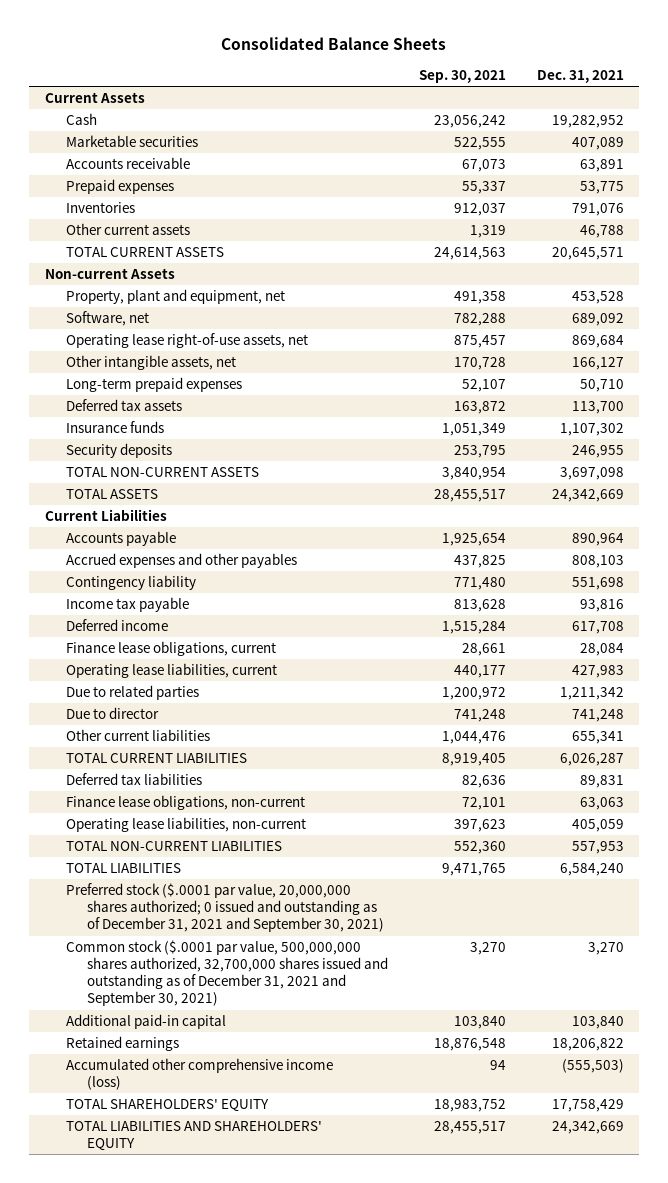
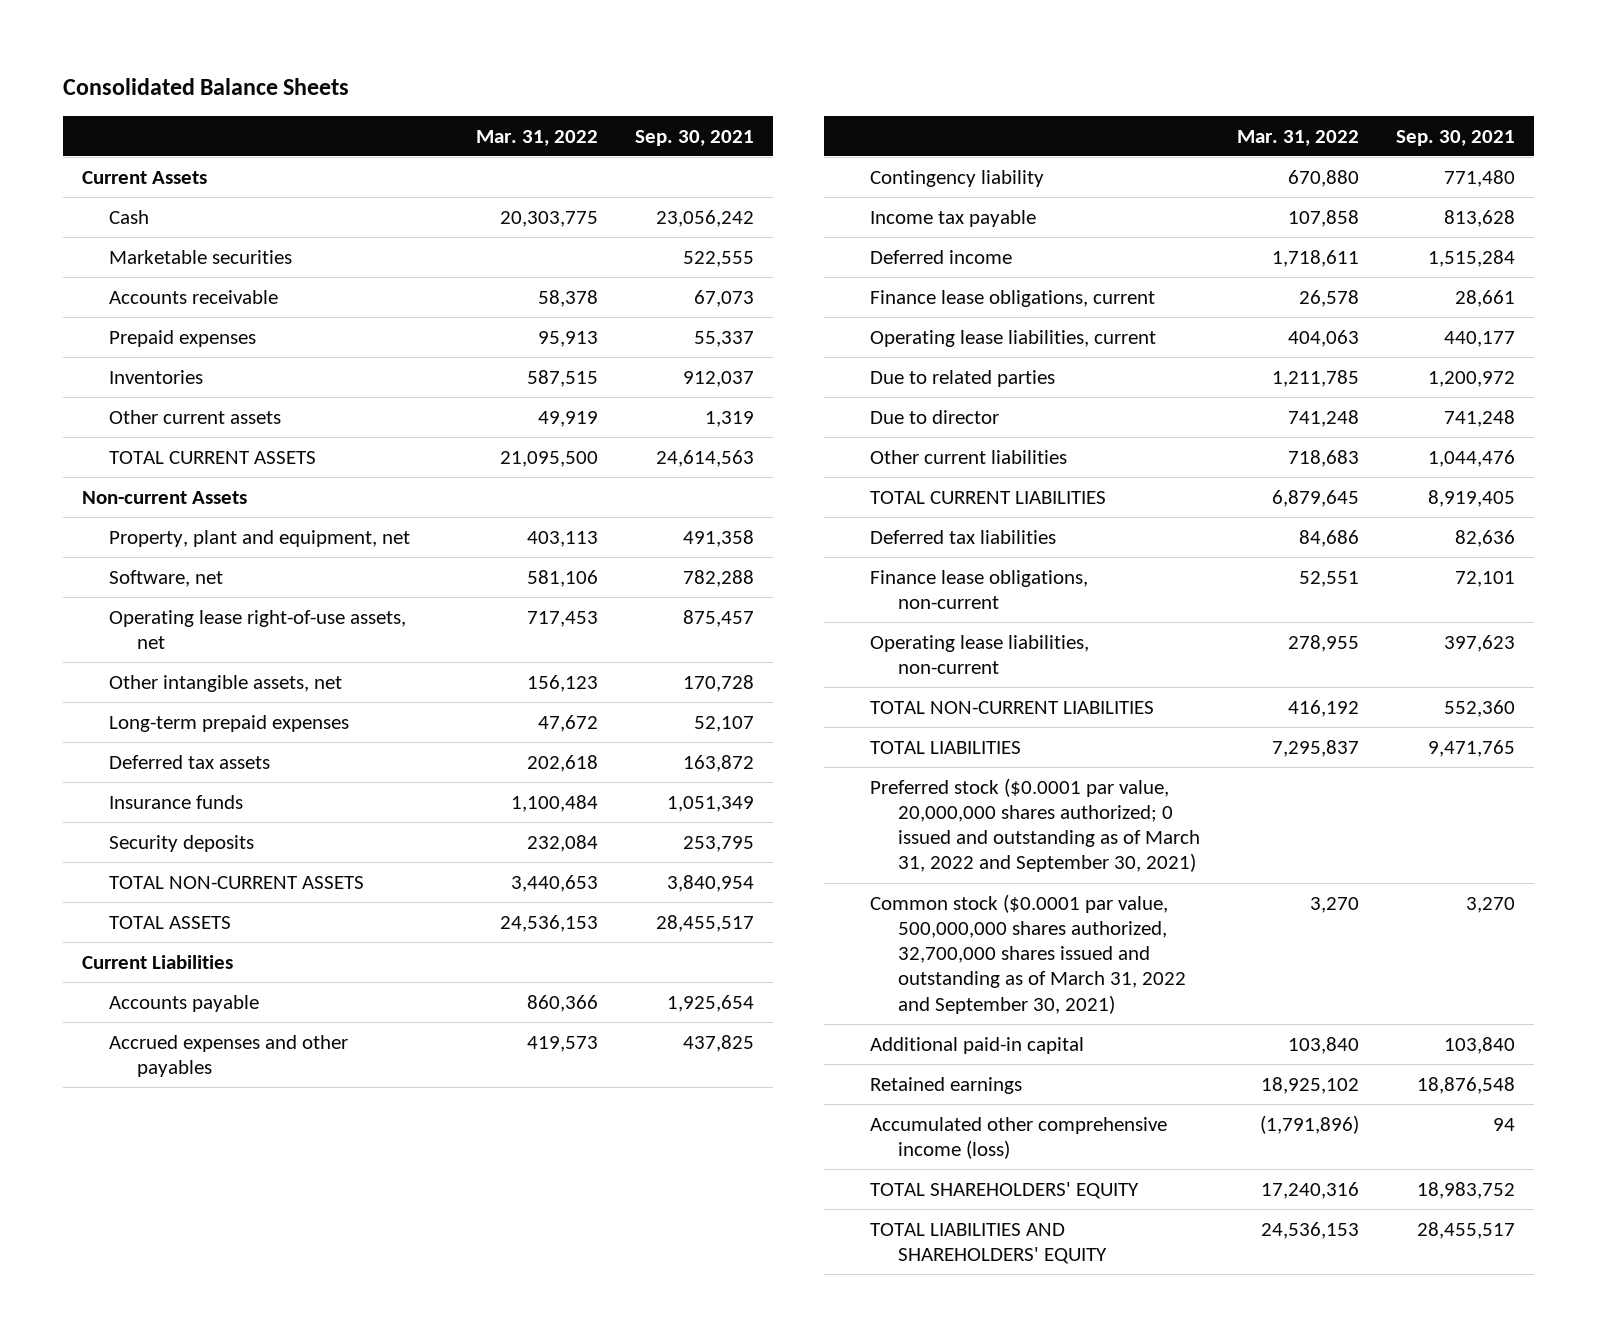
[536,69,624,83] Dec. 31, 2021 -> none
none -> [475,129,598,146] Mar. 31, 2022
[65,883,385,933] Preferred stock ($.0001 par value, 20,000,000 shares authorized; 0 issued and outstanding as of December 31, 2021 and September 30, 2021) -> [870,777,1200,873] Preferred stock ($0.0001 par value, 20,000,000 shares authorized; 0 issued and outstanding as of March 31, 2022 and September 30, 2021)
[65,940,389,1007] Common stock ($.0001 par value, 500,000,000 shares authorized, 32,700,000 shares issued and outstanding as of December 31, 2021 and September 30, 2021) -> [870,893,1186,1014] Common stock ($0.0001 par value, 500,000,000 shares authorized, 32,700,000 shares issued and outstanding as of March 31, 2022 and September 30, 2021)

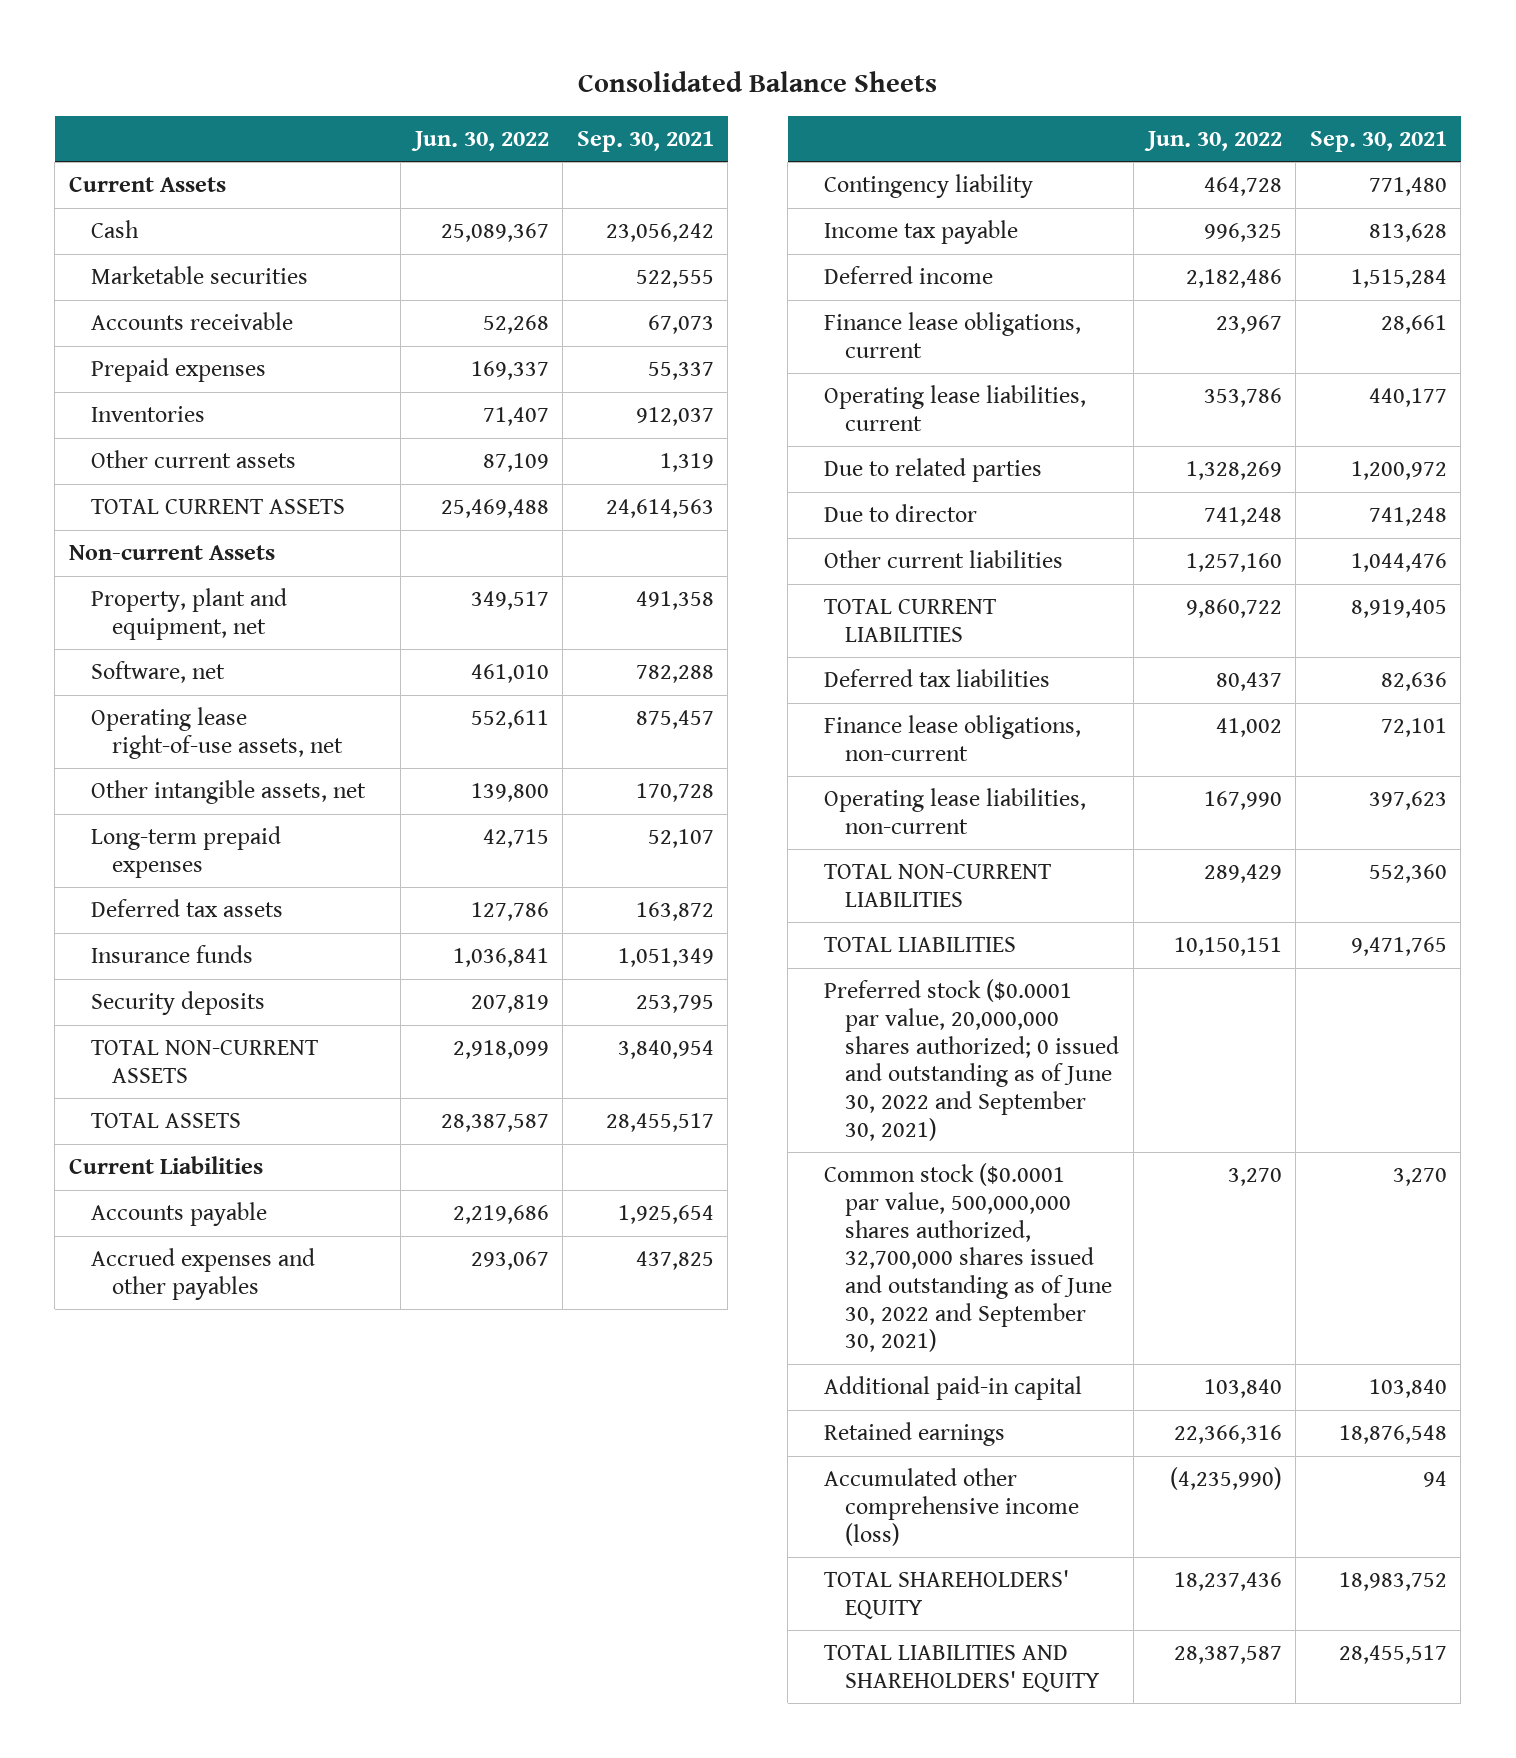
[475,129,598,146] Mar. 31, 2022 -> none
none -> [410,131,549,152] Jun. 30, 2022
[870,777,1200,873] Preferred stock ($0.0001 par value, 20,000,000 shares authorized; 0 issued and outstanding as of March 31, 2022 and September 30, 2021) -> [823,979,1120,1141] Preferred stock ($0.0001 par value, 20,000,000 shares authorized; 0 issued and outstanding as of June 30, 2022 and September 30, 2021)
[870,893,1186,1014] Common stock ($0.0001 par value, 500,000,000 shares authorized, 32,700,000 shares issued and outstanding as of March 31, 2022 and September 30, 2021) -> [823,1163,1113,1353] Common stock ($0.0001 par value, 500,000,000 shares authorized, 32,700,000 shares issued and outstanding as of June 30, 2022 and September 30, 2021)

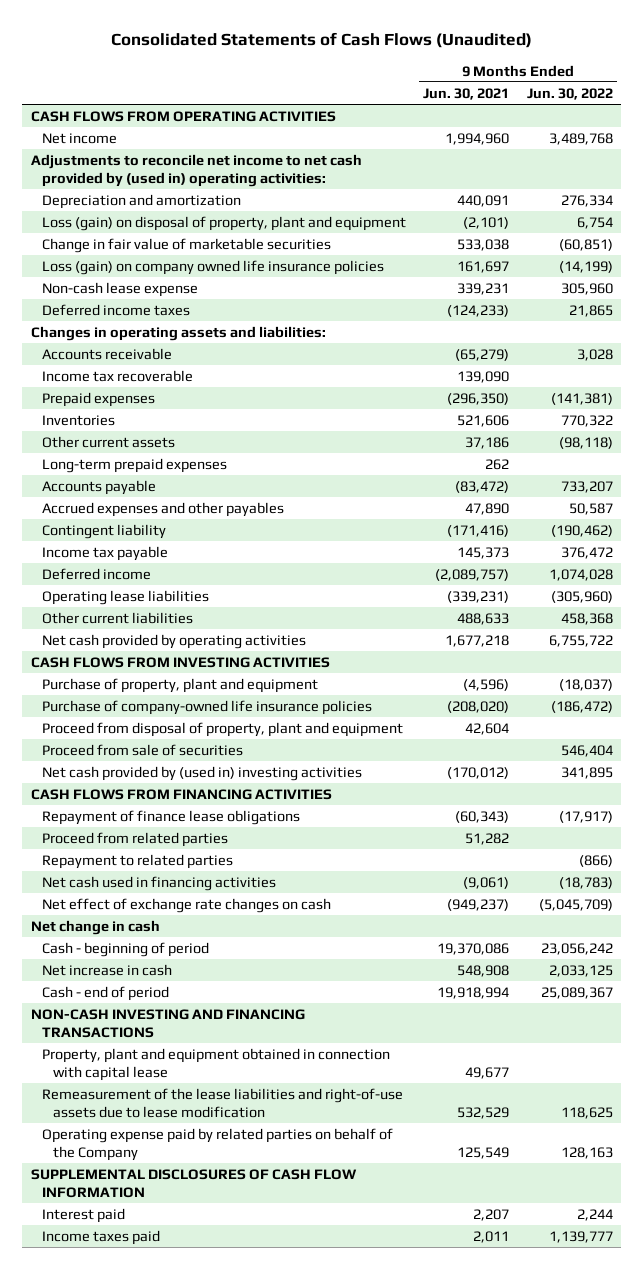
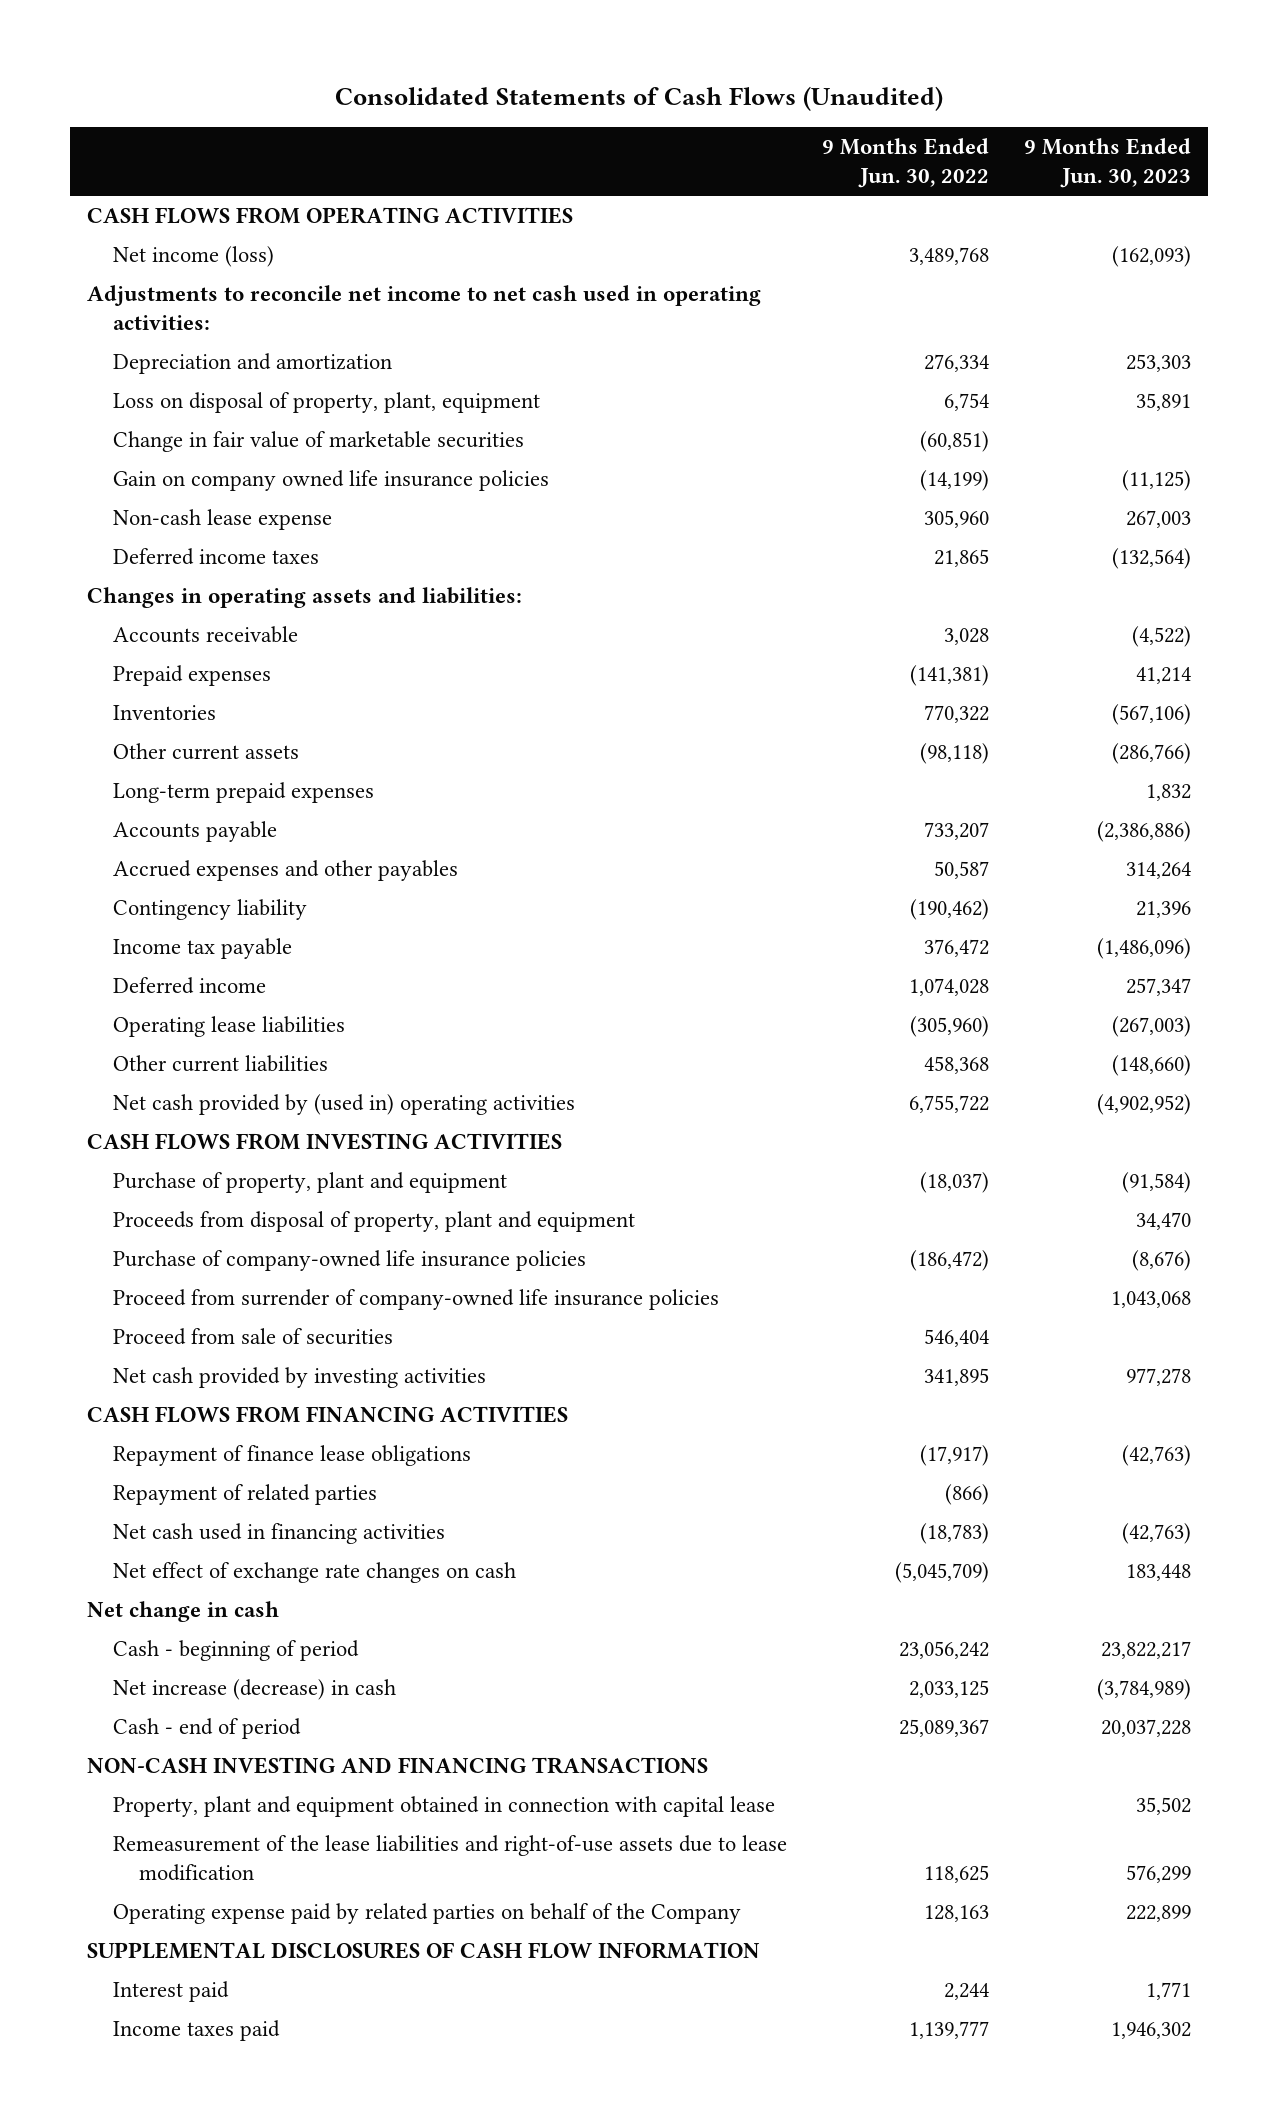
[423,87,510,100] Jun. 30, 2021 -> none
none -> [1024,137,1192,188] 9 Months Ended Jun. 30, 2023
[41,132,117,144] Net income -> [113,245,275,267] Net income (loss)
[31,153,363,187] Adjustments to reconcile net income to net cash provided by (used in) operating activities: -> [87,284,762,330] Adjustments to reconcile net income to net cash used in operating activities:
[41,215,406,231] Loss (gain) on disposal of property, plant and equipment -> [113,391,541,413] Loss on disposal of property, plant, equipment
[41,259,384,275] Loss (gain) on company owned life insurance policies -> [113,469,550,491] Gain on company owned life insurance policies
[41,369,193,382] Income tax recoverable -> none
[41,523,166,539] Contingent liability -> [113,898,308,920] Contingency liability
[41,633,306,649] Net cash provided by operating activities -> [113,1093,576,1115] Net cash provided by (used in) operating activities
none -> [113,1210,636,1232] Proceeds from disposal of property, plant and equipment
[41,721,403,737] Proceed from disposal of property, plant and equipment -> none
none -> [113,1288,720,1310] Proceed from surrender of company-owned life insurance policies
[41,765,362,781] Net cash provided by (used in) investing activities -> [113,1366,487,1388] Net cash provided by investing activities
[41,831,228,847] Proceed from related parties -> none
[41,853,233,869] Repayment to related parties -> [113,1483,378,1505] Repayment of related parties
[41,963,172,976] Net increase in cash -> [113,1678,397,1700] Net increase (decrease) in cash

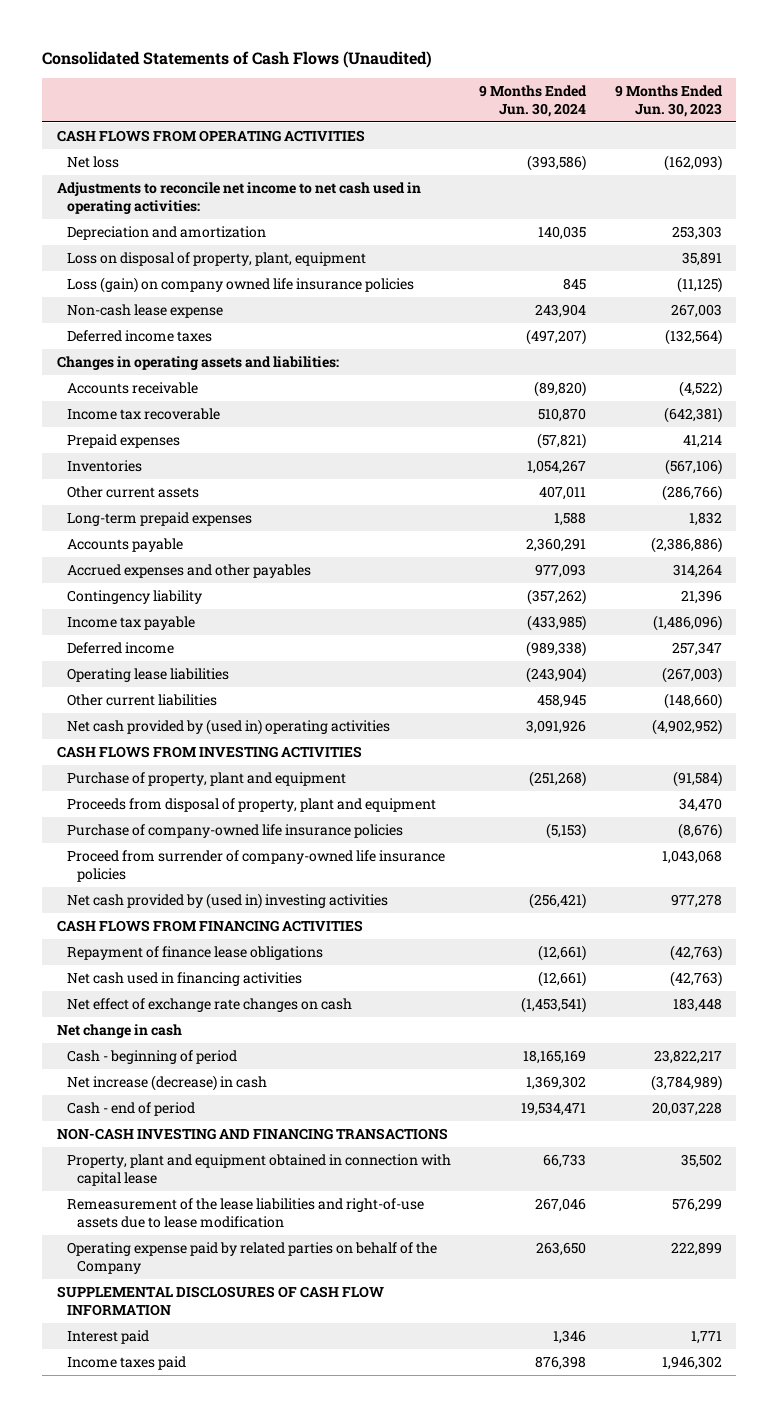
[822,137,990,188] 9 Months Ended Jun. 30, 2022 -> none
none -> [479,84,588,117] 9 Months Ended Jun. 30, 2024
[113,245,275,267] Net income (loss) -> [66,155,119,168] Net loss
[113,430,525,452] Change in fair value of marketable securities -> none
[113,469,550,491] Gain on company owned life insurance policies -> [66,276,414,293] Loss (gain) on company owned life insurance policies
none -> [66,407,220,420] Income tax recoverable
[113,1327,394,1345] Proceed from sale of securities -> none
[113,1366,487,1388] Net cash provided by investing activities -> [66,892,388,909] Net cash provided by (used in) investing activities
[113,1483,378,1505] Repayment of related parties -> none

